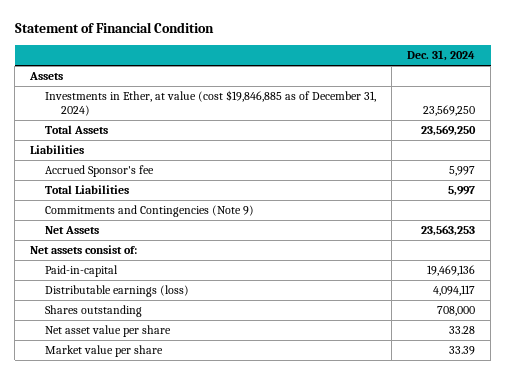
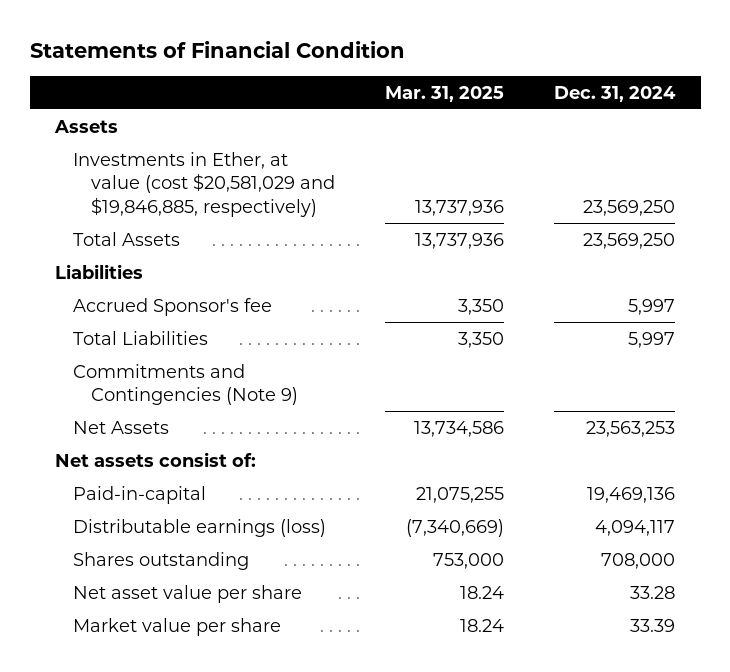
[14,22,214,34] Statement of Financial Condition -> [29,40,405,58] Statements of Financial Condition
none -> [385,85,505,102] Mar. 31, 2025
[45,89,377,116] Investments in Ether, at value (cost $19,846,885 as of December 31, 2024) -> [72,151,335,217] Investments in Ether, at value (cost $20,581,029 and $19,846,885, respectively)

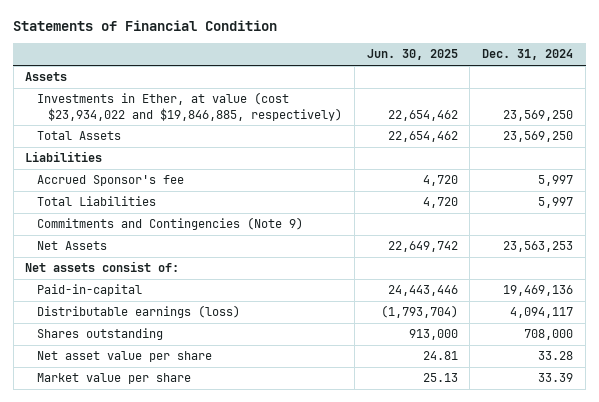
[385,85,505,102] Mar. 31, 2025 -> none
none -> [366,49,458,61] Jun. 30, 2025
[72,151,335,217] Investments in Ether, at value (cost $20,581,029 and $19,846,885, respectively) -> [36,92,343,121] Investments in Ether, at value (cost $23,934,022 and $19,846,885, respectively)

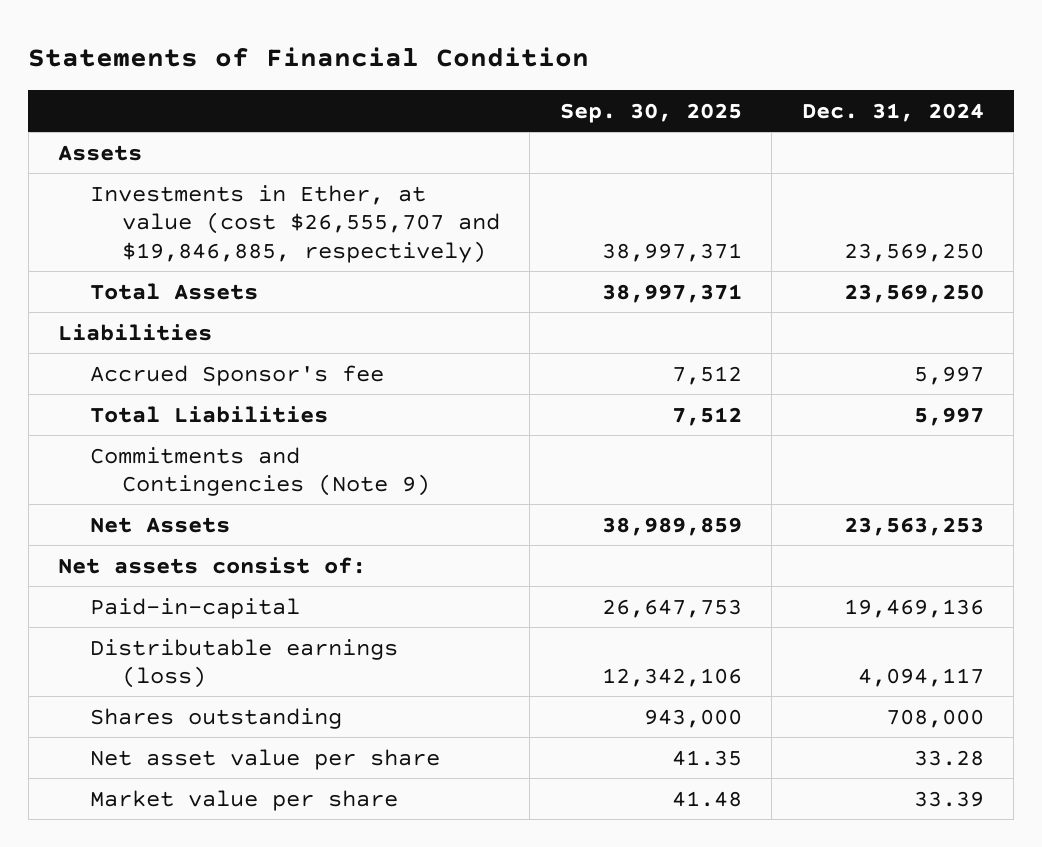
[366,49,458,61] Jun. 30, 2025 -> none
none -> [559,102,742,123] Sep. 30, 2025
[36,92,343,121] Investments in Ether, at value (cost $23,934,022 and $19,846,885, respectively) -> [90,184,500,263] Investments in Ether, at value (cost $26,555,707 and $19,846,885, respectively)

